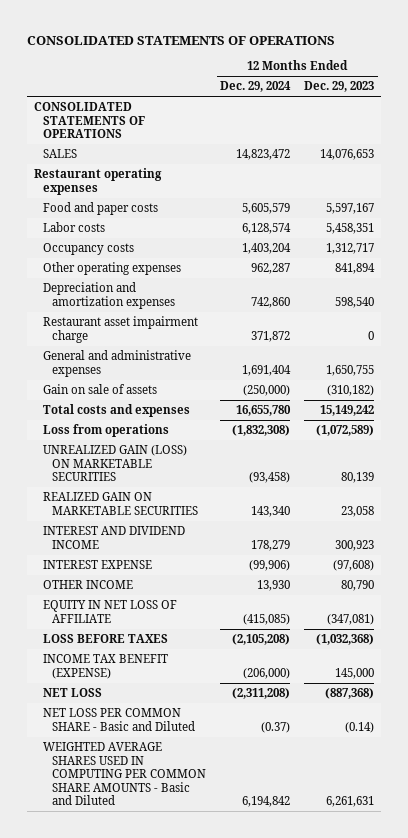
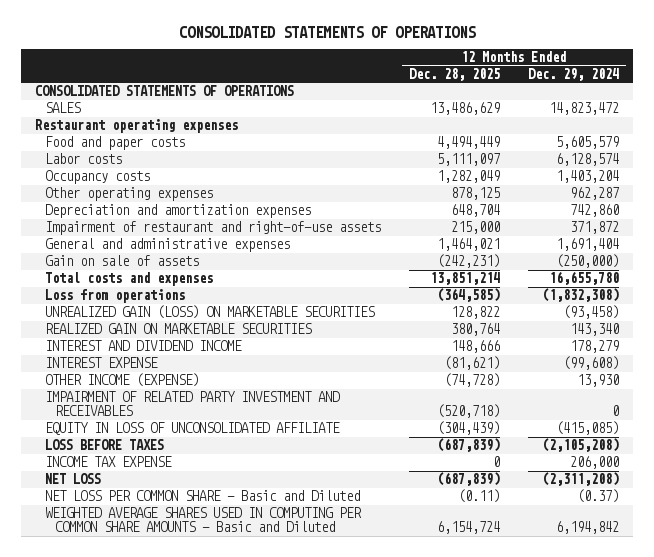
[304,81,375,93] Dec. 29, 2023 -> none
none -> [408,67,500,81] Dec. 28, 2025
[43,316,199,343] Restaurant asset impairment charge -> [44,221,381,236] Impairment of restaurant and right-of-use assets
[249,560,291,572] (99,906) -> [562,356,619,371] (99,608)
[43,580,134,590] OTHER INCOME -> [44,373,199,388] OTHER INCOME (EXPENSE)
none -> [44,391,340,417] IMPAIRMENT OF RELATED PARTY INVESTMENT AND RECEIVABLES
[43,600,178,623] EQUITY IN NET LOSS OF AFFILIATE -> [44,422,340,436] EQUITY IN LOSS OF UNCONSOLIDATED AFFILIATE
[43,654,169,679] INCOME TAX BENEFIT (EXPENSE) -> [44,456,172,468] INCOME TAX EXPENSE
[243,667,291,679] (206,000) -> [569,456,619,470] 206,000

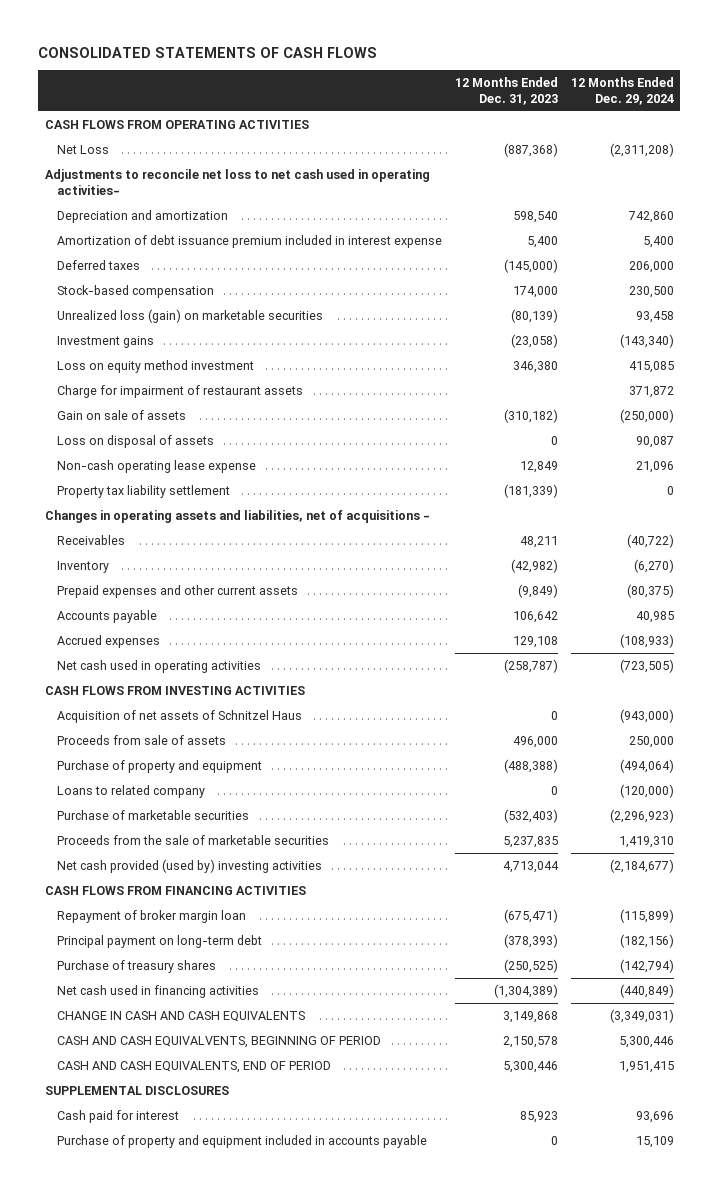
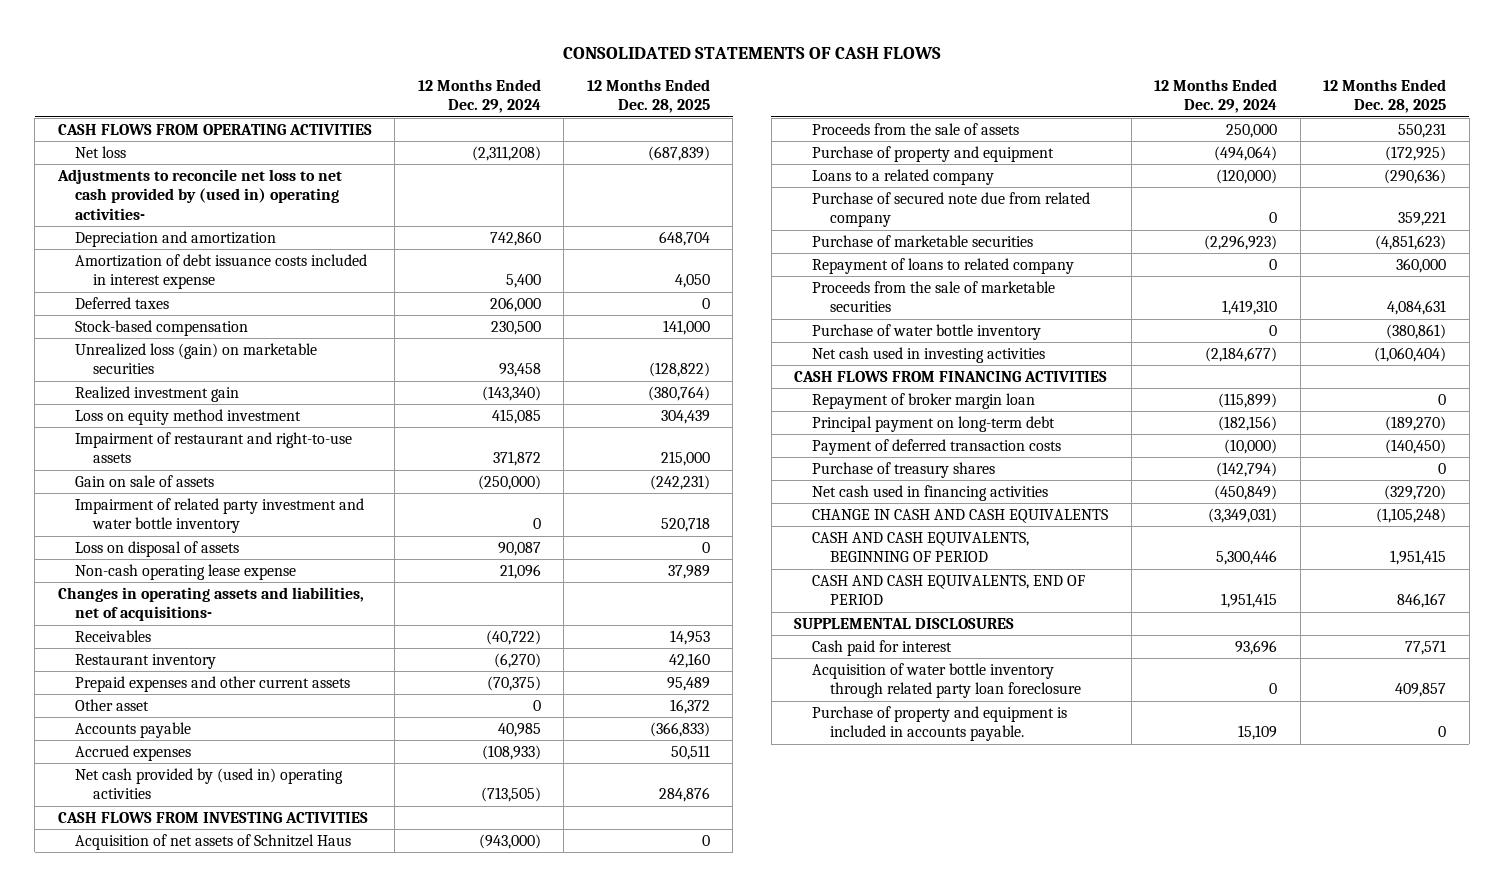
[454,77,558,105] 12 Months Ended Dec. 31, 2023 -> none
none -> [586,79,710,114] 12 Months Ended Dec. 28, 2025
[57,145,110,155] Net Loss -> [75,145,127,158] Net loss
[44,169,430,195] Adjustments to reconcile net loss to net cash used in operating activities- -> [56,168,342,220] Adjustments to reconcile net loss to net cash provided by (used in) operating activities-
[57,235,443,249] Amortization of debt issuance premium included in interest expense -> [75,253,368,290] Amortization of debt issuance costs included in interest expense
[57,336,155,349] Investment gains -> [75,385,240,402] Realized investment gain
[57,385,304,399] Charge for impairment of restaurant assets -> [75,431,353,464] Impairment of restaurant and right-to-use assets
none -> [75,497,365,534] Impairment of related party investment and water bottle inventory
[57,485,231,499] Property tax liability settlement -> none
[44,510,430,524] Changes in operating assets and liabilities, net of acquisitions - -> [57,586,364,622] Changes in operating assets and liabilities, net of acquisitions-
[57,561,110,574] Inventory -> [75,653,217,669] Restaurant inventory
[626,584,674,599] (80,375) -> [486,675,541,691] (70,375)
none -> [75,698,150,711] Other asset
[57,660,262,674] Net cash used in operating activities -> [75,767,344,800] Net cash provided by (used in) operating activities
[619,659,674,674] (723,505) -> [480,787,541,803] (713,505)
[57,735,227,746] Proceeds from sale of assets -> [811,122,1019,135] Proceeds from the sale of assets
[57,785,206,799] Loans to related company -> [811,168,994,185] Loans to a related company
none -> [811,191,1090,228] Purchase of secured note due from related company
none -> [811,257,1074,274] Repayment of loans to related company
none -> [811,323,1041,340] Purchase of water bottle inventory
[57,859,323,874] Net cash provided (used by) investing activities -> [811,346,1045,363] Net cash used in investing activities
none -> [811,438,1061,455] Payment of deferred transaction costs
[619,984,674,999] (440,849) -> [1214,484,1278,500] (450,849)
[57,1036,382,1049] CASH AND CASH EQUIVALVENTS, BEGINNING OF PERIOD -> [811,531,1029,563] CASH AND CASH EQUIVALENTS, BEGINNING OF PERIOD
none -> [811,662,1081,699] Acquisition of water bottle inventory through related party loan foreclosure
[57,1135,428,1149] Purchase of property and equipment included in accounts payable -> [811,705,1067,742] Purchase of property and equipment is included in accounts payable.

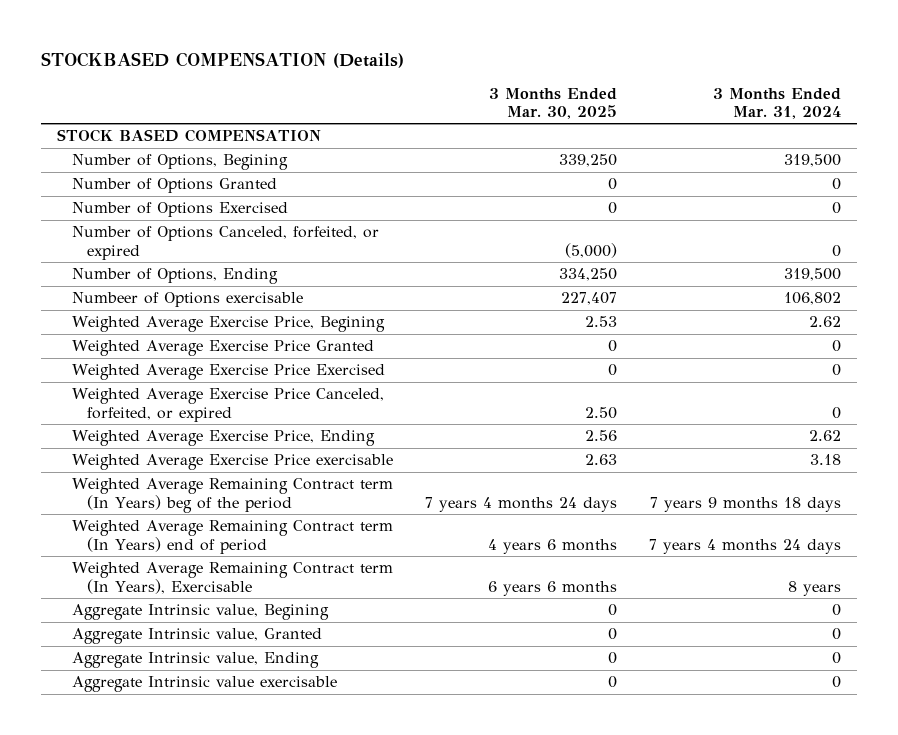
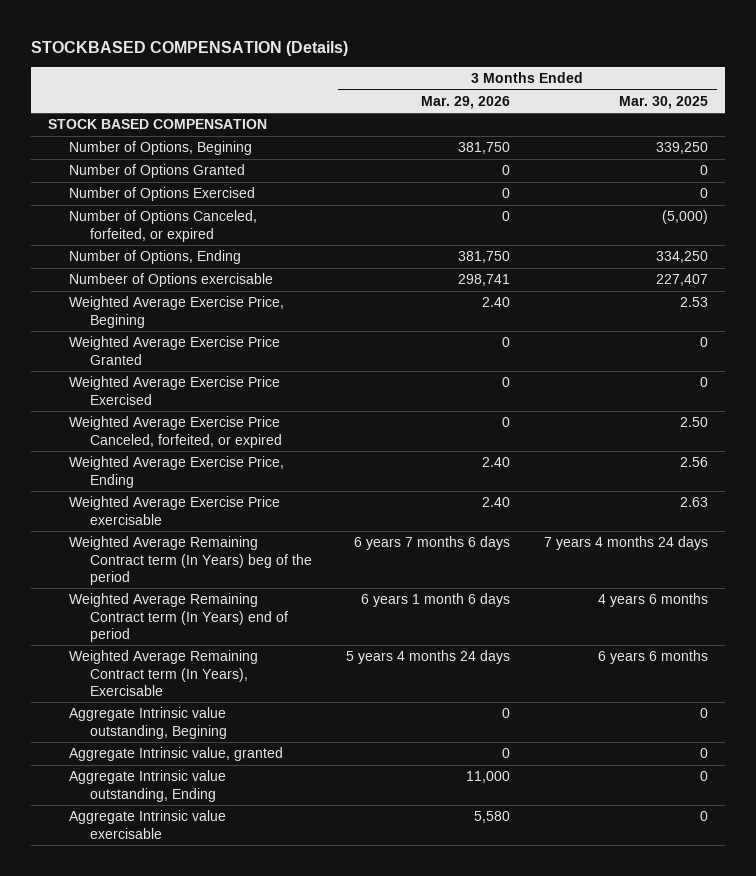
[713,87,842,120] 3 Months Ended Mar. 31, 2024 -> none
none -> [421,95,511,109] Mar. 29, 2026
[72,604,330,621] Aggregate Intrinsic value, Begining -> [69,707,228,739] Aggregate Intrinsic value outstanding, Begining
[72,628,323,645] Aggregate Intrinsic value, Granted -> [69,747,284,762] Aggregate Intrinsic value, granted
[72,652,320,669] Aggregate Intrinsic value, Ending -> [69,770,227,802] Aggregate Intrinsic value outstanding, Ending

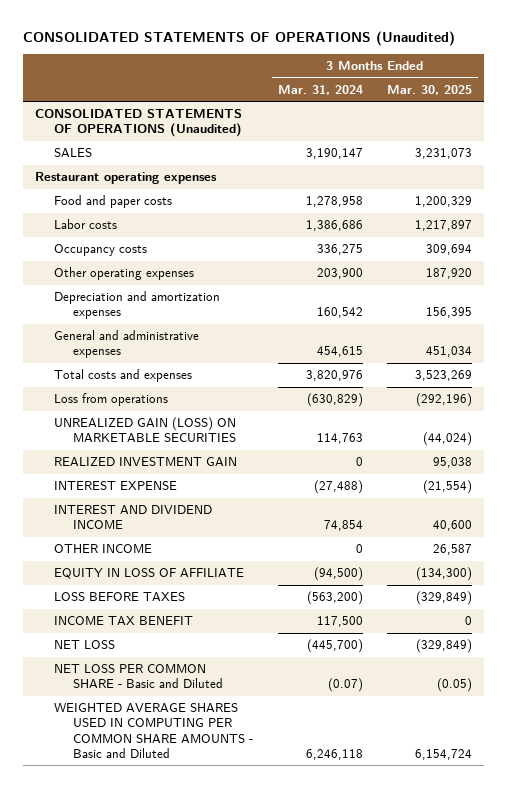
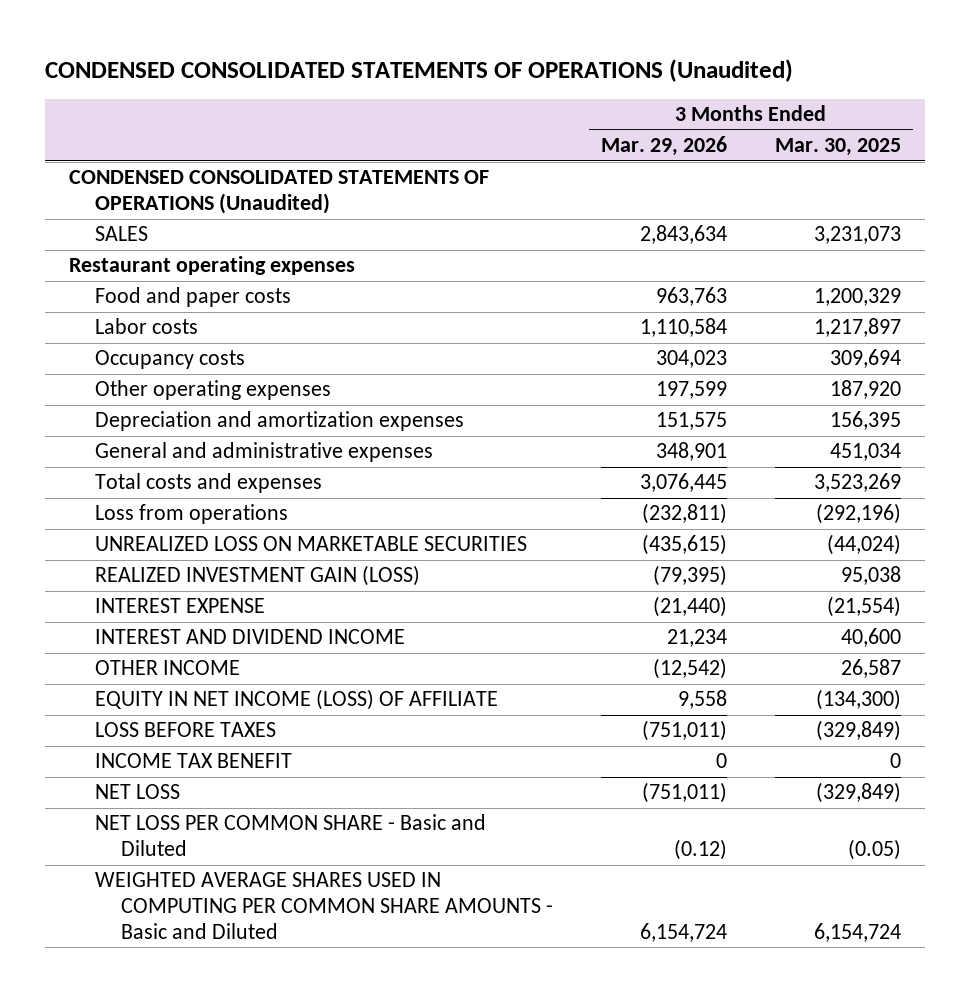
[22,30,455,46] CONSOLIDATED STATEMENTS OF OPERATIONS (Unaudited) -> [44,58,793,82] CONDENSED CONSOLIDATED STATEMENTS OF OPERATIONS (Unaudited)
[277,84,363,95] Mar. 31, 2024 -> none
none -> [600,136,727,157] Mar. 29, 2026
[35,109,243,138] CONSOLIDATED STATEMENTS OF OPERATIONS (Unaudited) -> [68,170,489,215] CONDENSED CONSOLIDATED STATEMENTS OF OPERATIONS (Unaudited)
[54,417,237,443] UNREALIZED GAIN (LOSS) ON MARKETABLE SECURITIES -> [94,536,527,552] UNREALIZED LOSS ON MARKETABLE SECURITIES
[54,457,238,467] REALIZED INVESTMENT GAIN -> [94,565,420,587] REALIZED INVESTMENT GAIN (LOSS)
[54,568,245,580] EQUITY IN LOSS OF AFFILIATE -> [94,689,498,711] EQUITY IN NET INCOME (LOSS) OF AFFILIATE

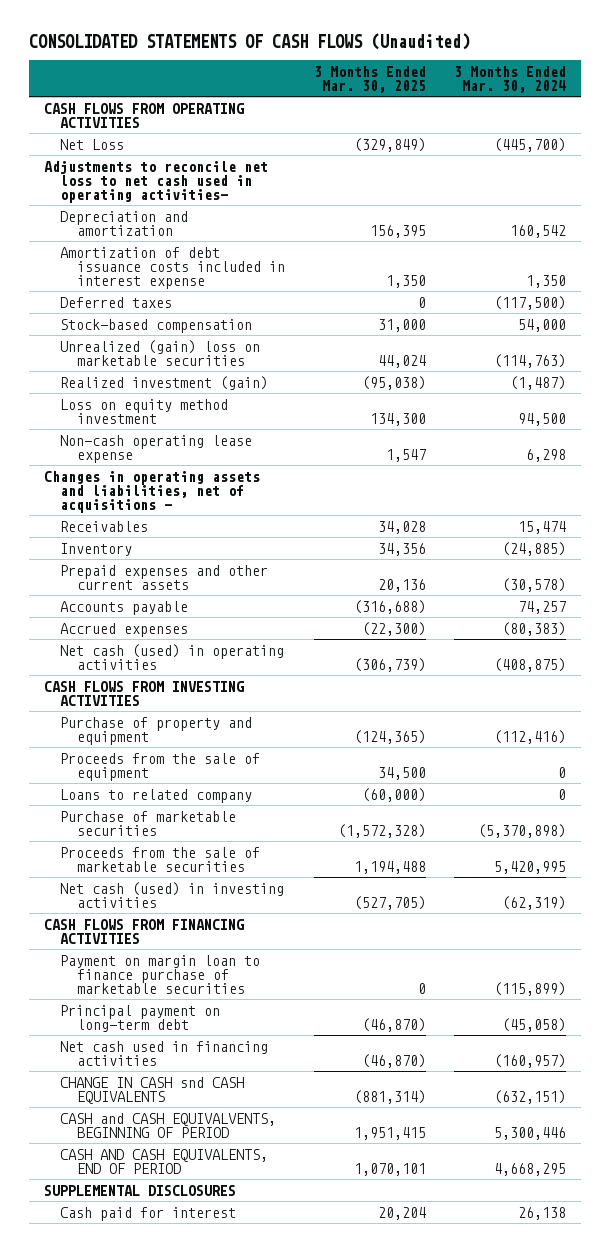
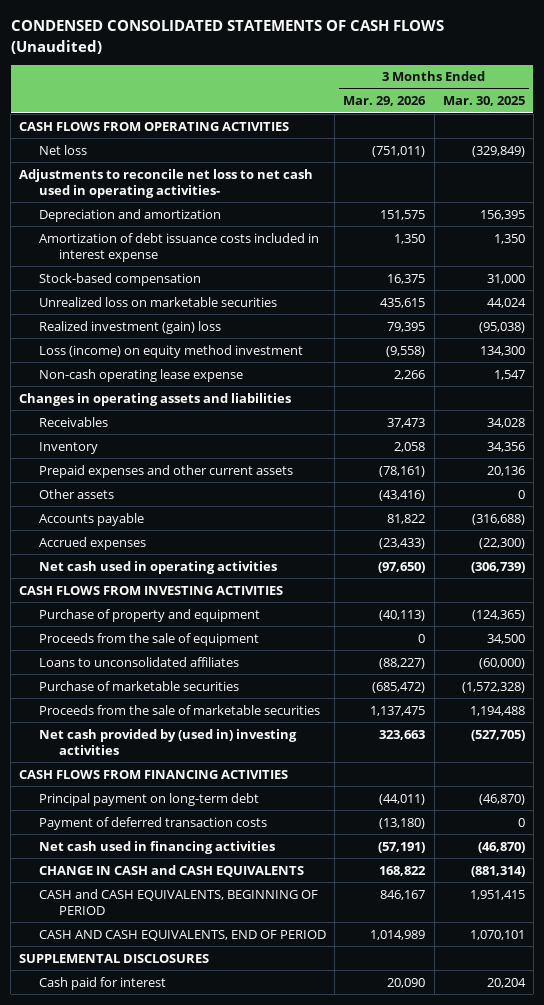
[29,33,471,51] CONSOLIDATED STATEMENTS OF CASH FLOWS (Unaudited) -> [10,20,444,54] CONDENSED CONSOLIDATED STATEMENTS OF CASH FLOWS (Unaudited)
[454,65,567,94] 3 Months Ended Mar. 30, 2024 -> none
none -> [343,96,427,107] Mar. 29, 2026
[60,138,125,150] Net Loss -> [39,144,88,155] Net loss
[60,296,173,308] Deferred taxes -> none
[60,339,261,366] Unrealized (gain) loss on marketable securities -> [39,296,278,307] Unrealized loss on marketable securities
[60,375,269,390] Realized investment (gain) -> [39,320,222,334] Realized investment (gain) loss
[60,398,229,424] Loss on equity method investment -> [39,344,304,358] Loss (income) on equity method investment
[43,470,260,514] Changes in operating assets and liabilities, net of acquisitions - -> [19,392,292,406] Changes in operating assets and liabilities
none -> [39,488,115,499] Other assets
[60,643,285,670] Net cash (used) in operating activities -> [39,560,278,574] Net cash used in operating activities
[60,788,253,803] Loans to related company -> none
none -> [39,656,240,667] Loans to unconsolidated affiliates
[60,881,285,908] Net cash (used) in investing activities -> [39,728,298,755] Net cash provided by (used in) investing activities
[60,954,261,995] Payment on margin loan to finance purchase of marketable securities -> none
none -> [39,816,268,830] Payment of deferred transaction costs
[60,1076,245,1104] CHANGE IN CASH snd CASH EQUIVALENTS -> [39,864,305,877] CHANGE IN CASH and CASH EQUIVALENTS
[60,1112,277,1138] CASH and CASH EQUIVALVENTS, BEGINNING OF PERIOD -> [39,888,319,915] CASH and CASH EQUIVALENTS, BEGINNING OF PERIOD

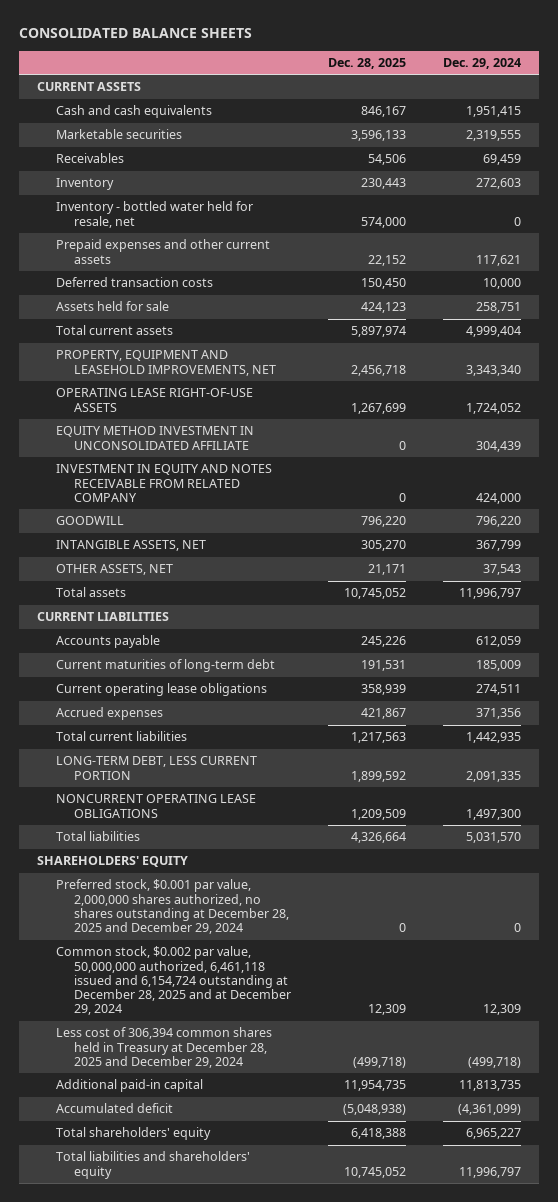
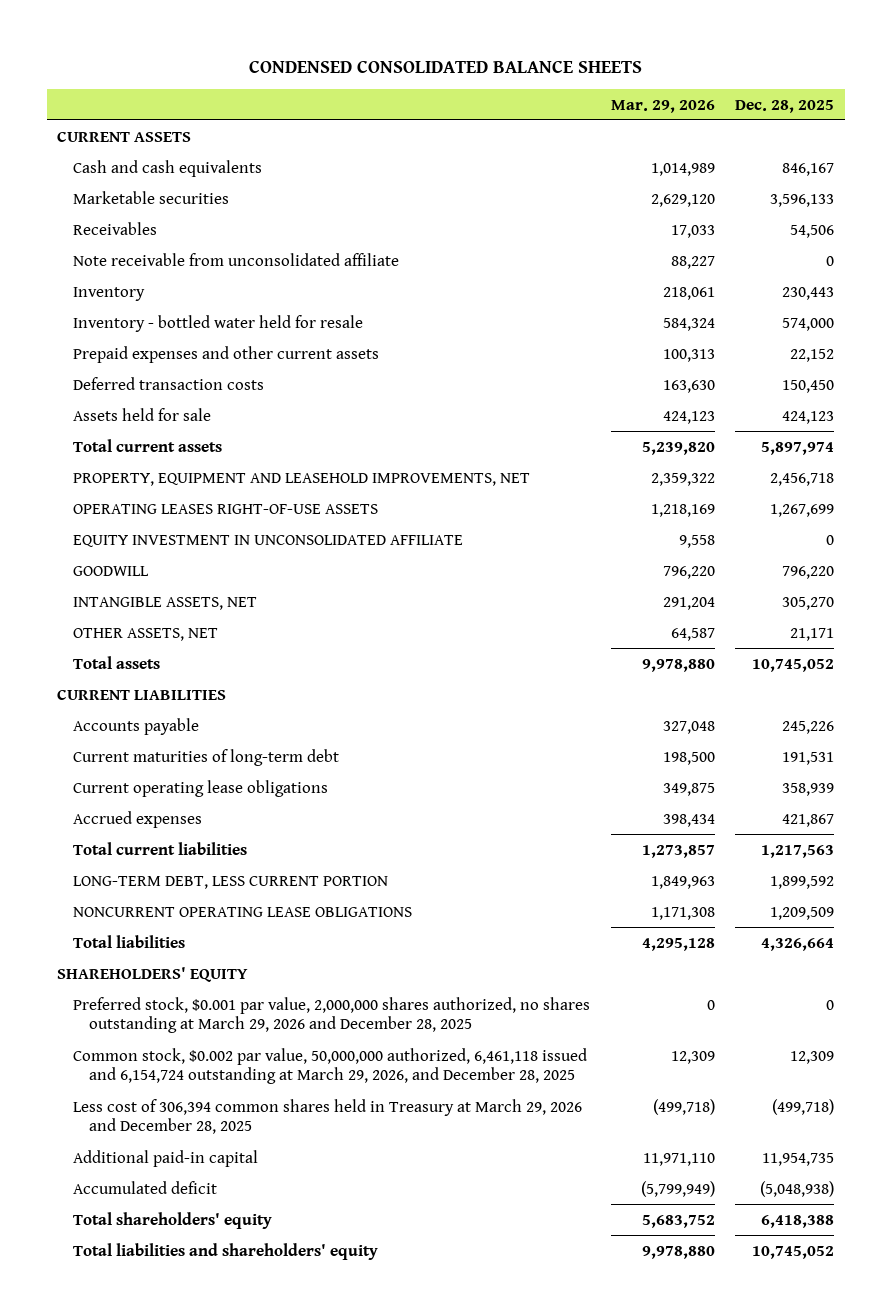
[18,28,252,39] CONSOLIDATED BALANCE SHEETS -> [248,59,642,73] CONDENSED CONSOLIDATED BALANCE SHEETS
[442,57,521,69] Dec. 29, 2024 -> none
none -> [610,99,715,113] Mar. 29, 2026
none -> [73,252,400,266] Note receivable from unconsolidated affiliate
[55,201,253,228] Inventory - bottled water held for resale, net -> [73,314,364,332] Inventory - bottled water held for resale
[55,464,272,502] INVESTMENT IN EQUITY AND NOTES RECEIVABLE FROM RELATED COMPANY -> none
[55,388,253,412] OPERATING LEASE RIGHT-OF-USE ASSETS -> [73,503,379,514] OPERATING LEASES RIGHT-OF-USE ASSETS
[55,426,254,450] EQUITY METHOD INVESTMENT IN UNCONSOLIDATED AFFILIATE -> [73,534,464,547] EQUITY INVESTMENT IN UNCONSOLIDATED AFFILIATE
[55,879,290,935] Preferred stock, $0.001 par value, 2,000,000 shares authorized, no shares outstanding at December 28, 2025 and December 29, 2024 -> [73,996,591,1034] Preferred stock, $0.001 par value, 2,000,000 shares authorized, no shares outstanding at March 29, 2026 and December 28, 2025
[55,946,292,1016] Common stock, $0.002 par value, 50,000,000 authorized, 6,461,118 issued and 6,154,724 outstanding at December 28, 2025 and at December 29, 2024 -> [73,1047,588,1085] Common stock, $0.002 par value, 50,000,000 authorized, 6,461,118 issued and 6,154,724 outstanding at March 29, 2026, and December 28, 2025
[55,1027,272,1068] Less cost of 306,394 common shares held in Treasury at December 28, 2025 and December 29, 2024 -> [73,1098,583,1135] Less cost of 306,394 common shares held in Treasury at March 29, 2026 and December 28, 2025

